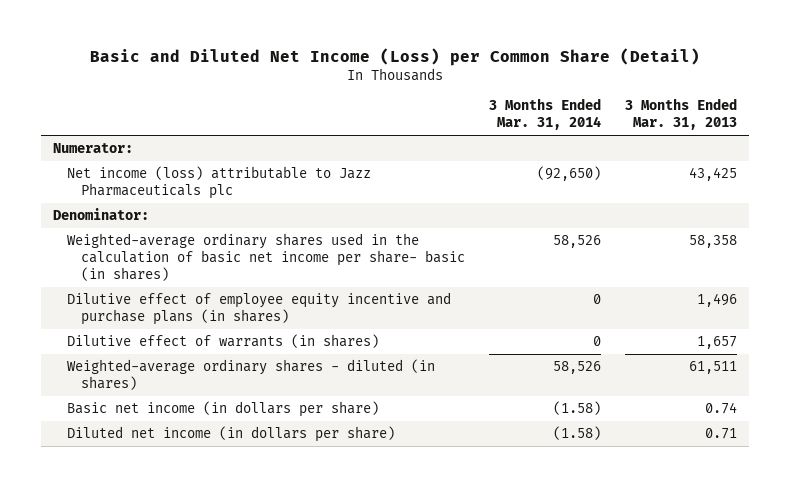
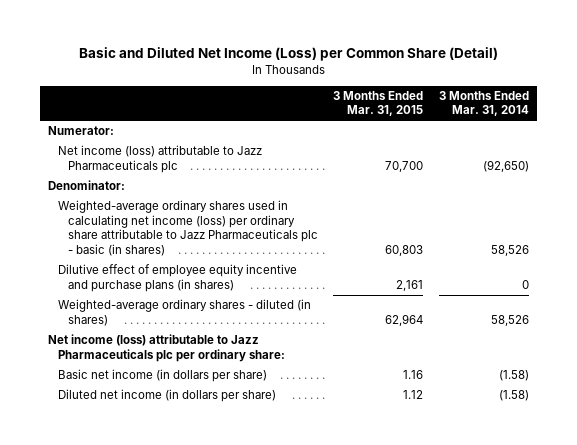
[624,98,737,131] 3 Months Ended Mar. 31, 2013 -> none
none -> [333,90,424,117] 3 Months Ended Mar. 31, 2015
[67,233,466,281] Weighted-average ordinary shares used in the calculation of basic net income per share- basic (in shares) -> [57,200,318,256] Weighted-average ordinary shares used in calculating net income (loss) per ordinary share attributable to Jazz Pharmaceuticals plc - basic (in shares)
[67,334,380,349] Dilutive effect of warrants (in shares) -> none
none -> [48,334,285,362] Net income (loss) attributable to Jazz Pharmaceuticals plc per ordinary share:

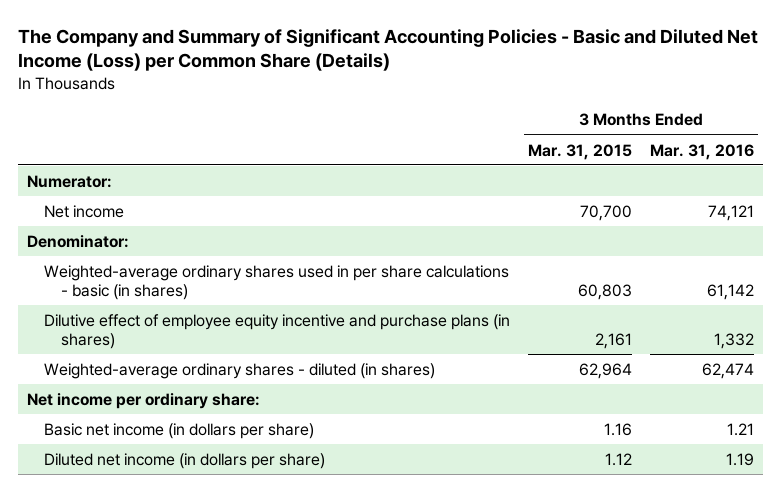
[78,47,498,62] Basic and Diluted Net Income (Loss) per Common Share (Detail) -> [18,28,759,72] The Company and Summary of Significant Accounting Policies - Basic and Diluted Net Income (Loss) per Common Share (Details)
[439,90,530,117] 3 Months Ended Mar. 31, 2014 -> none
none -> [649,143,754,160] Mar. 31, 2016
[57,145,262,173] Net income (loss) attributable to Jazz Pharmaceuticals plc -> [44,204,125,218] Net income
[57,200,318,256] Weighted-average ordinary shares used in calculating net income (loss) per ordinary share attributable to Jazz Pharmaceuticals plc - basic (in shares) -> [44,264,510,301] Weighted-average ordinary shares used in per share calculations - basic (in shares)
[48,334,285,362] Net income (loss) attributable to Jazz Pharmaceuticals plc per ordinary share: -> [27,392,261,409] Net income per ordinary share:

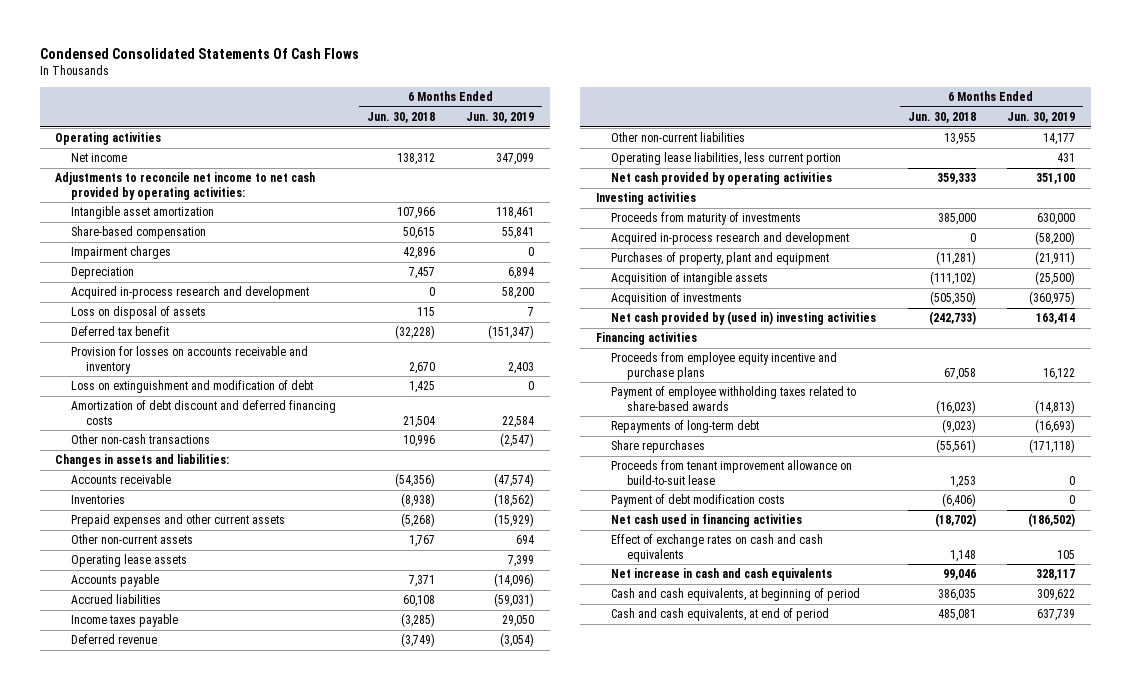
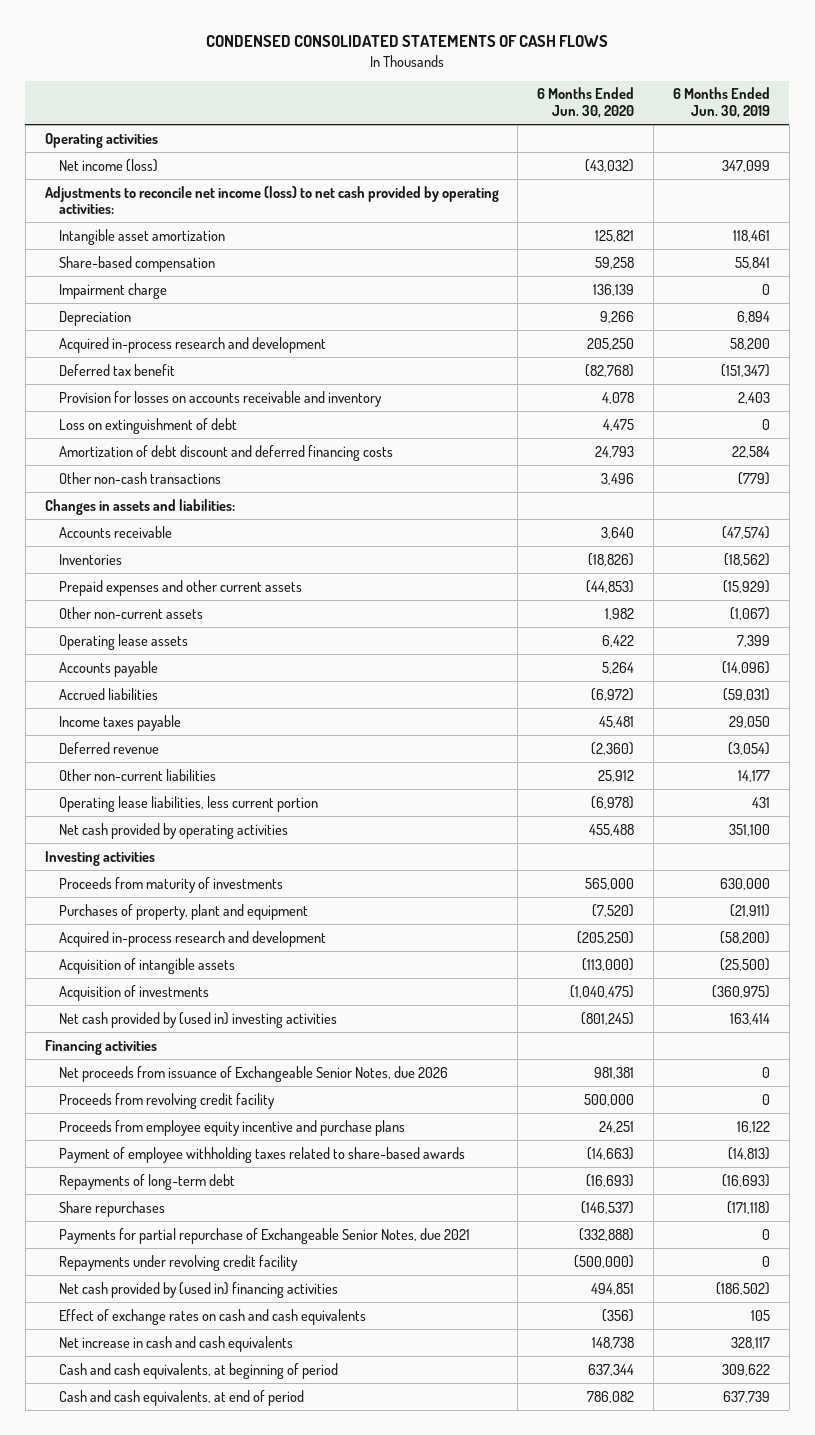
[39,47,359,59] Condensed Consolidated Statements Of Cash Flows -> [206,35,609,48] CONDENSED CONSOLIDATED STATEMENTS OF CASH FLOWS
[367,112,436,124] Jun. 30, 2018 -> none
none -> [537,87,635,118] 6 Months Ended Jun. 30, 2020
[70,153,127,163] Net income -> [58,158,158,172] Net income (loss)
[55,172,316,200] Adjustments to reconcile net income to net cash provided by operating activities: -> [44,185,499,215] Adjustments to reconcile net income (loss) to net cash provided by operating activities:
[70,246,171,260] Impairment charges -> [58,282,167,299] Impairment charge
[70,306,206,320] Loss on disposal of assets -> none
[70,380,313,394] Loss on extinguishment and modification of debt -> [58,417,237,434] Loss on extinguishment of debt
[500,433,535,448] (2,547) -> [738,471,771,485] (779)
[516,535,535,545] 694 -> [730,606,771,620] (1,067)
[611,232,850,246] Acquired in-process research and development -> [58,930,326,947] Acquired in-process research and development
none -> [58,1065,448,1082] Net proceeds from issuance of Exchangeable Senior Notes, due 2026
none -> [58,1092,275,1109] Proceeds from revolving credit facility
[611,460,853,485] Proceeds from tenant improvement allowance on build-to-suit lease -> none
[611,494,786,508] Payment of debt modification costs -> none
none -> [58,1227,470,1244] Payments for partial repurchase of Exchangeable Senior Notes, due 2021
none -> [58,1254,298,1271] Repayments under revolving credit facility
[611,514,803,528] Net cash used in financing activities -> [58,1281,338,1298] Net cash provided by (used in) financing activities

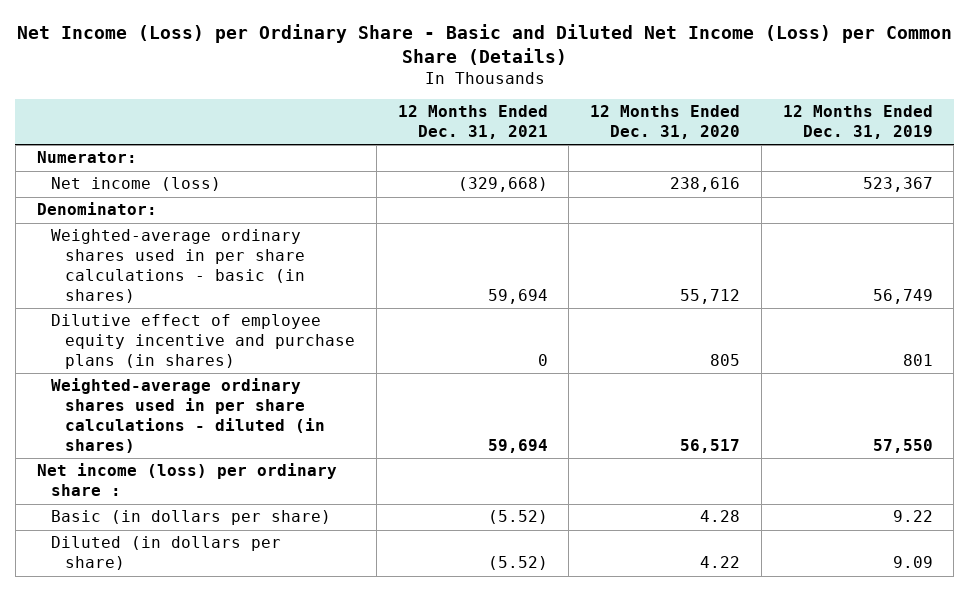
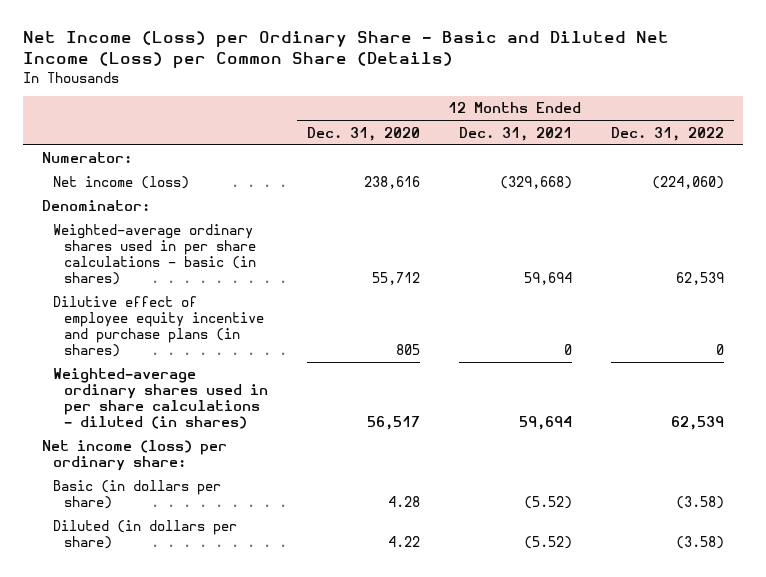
[782,105,933,140] 12 Months Ended Dec. 31, 2019 -> none
none -> [610,126,724,141] Dec. 31, 2022
[36,463,337,497] Net income (loss) per ordinary share : -> [42,440,228,472] Net income (loss) per ordinary share:

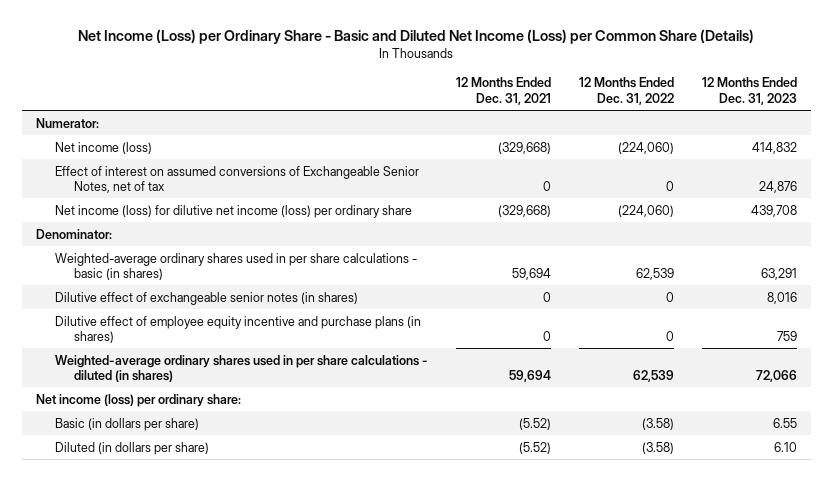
[306,126,420,141] Dec. 31, 2020 -> none
none -> [702,77,798,105] 12 Months Ended Dec. 31, 2023
none -> [54,165,419,194] Effect of interest on assumed conversions of Exchangeable Senior Notes, net of tax
none -> [54,204,412,218] Net income (loss) for dilutive net income (loss) per ordinary share
none -> [54,291,358,305] Dilutive effect of exchangeable senior notes (in shares)

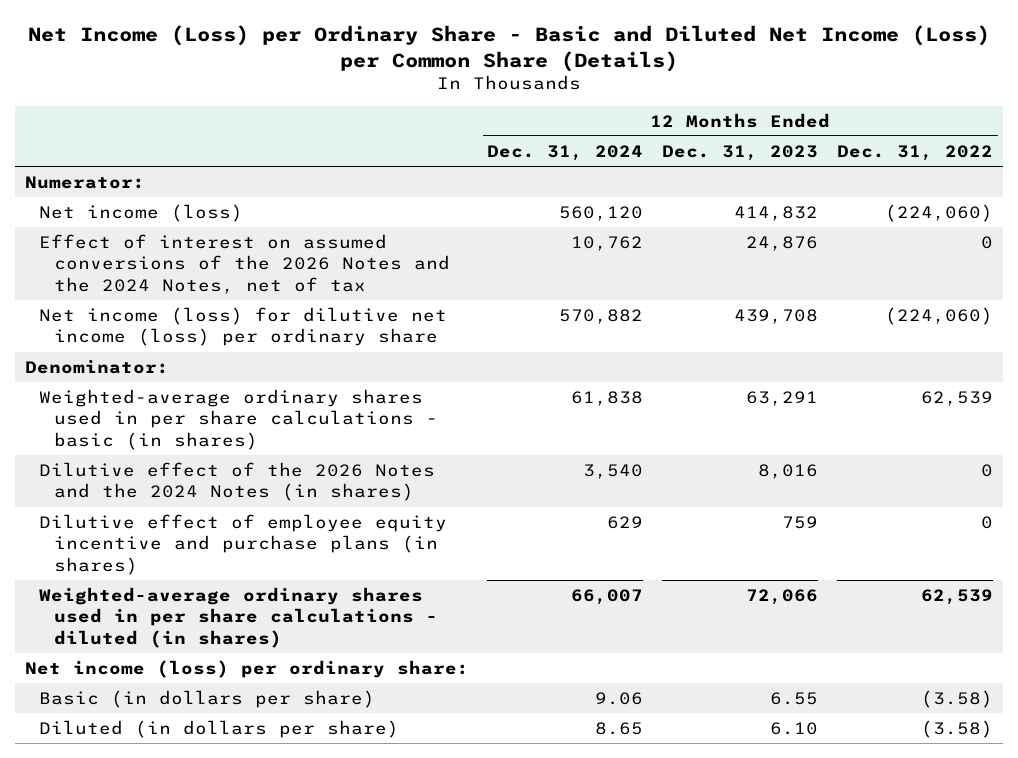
[455,77,551,105] 12 Months Ended Dec. 31, 2021 -> none
none -> [487,144,644,161] Dec. 31, 2024
[54,165,419,194] Effect of interest on assumed conversions of Exchangeable Senior Notes, net of tax -> [39,233,450,294] Effect of interest on assumed conversions of the 2026 Notes and the 2024 Notes, net of tax
[54,291,358,305] Dilutive effect of exchangeable senior notes (in shares) -> [39,461,436,502] Dilutive effect of the 2026 Notes and the 2024 Notes (in shares)

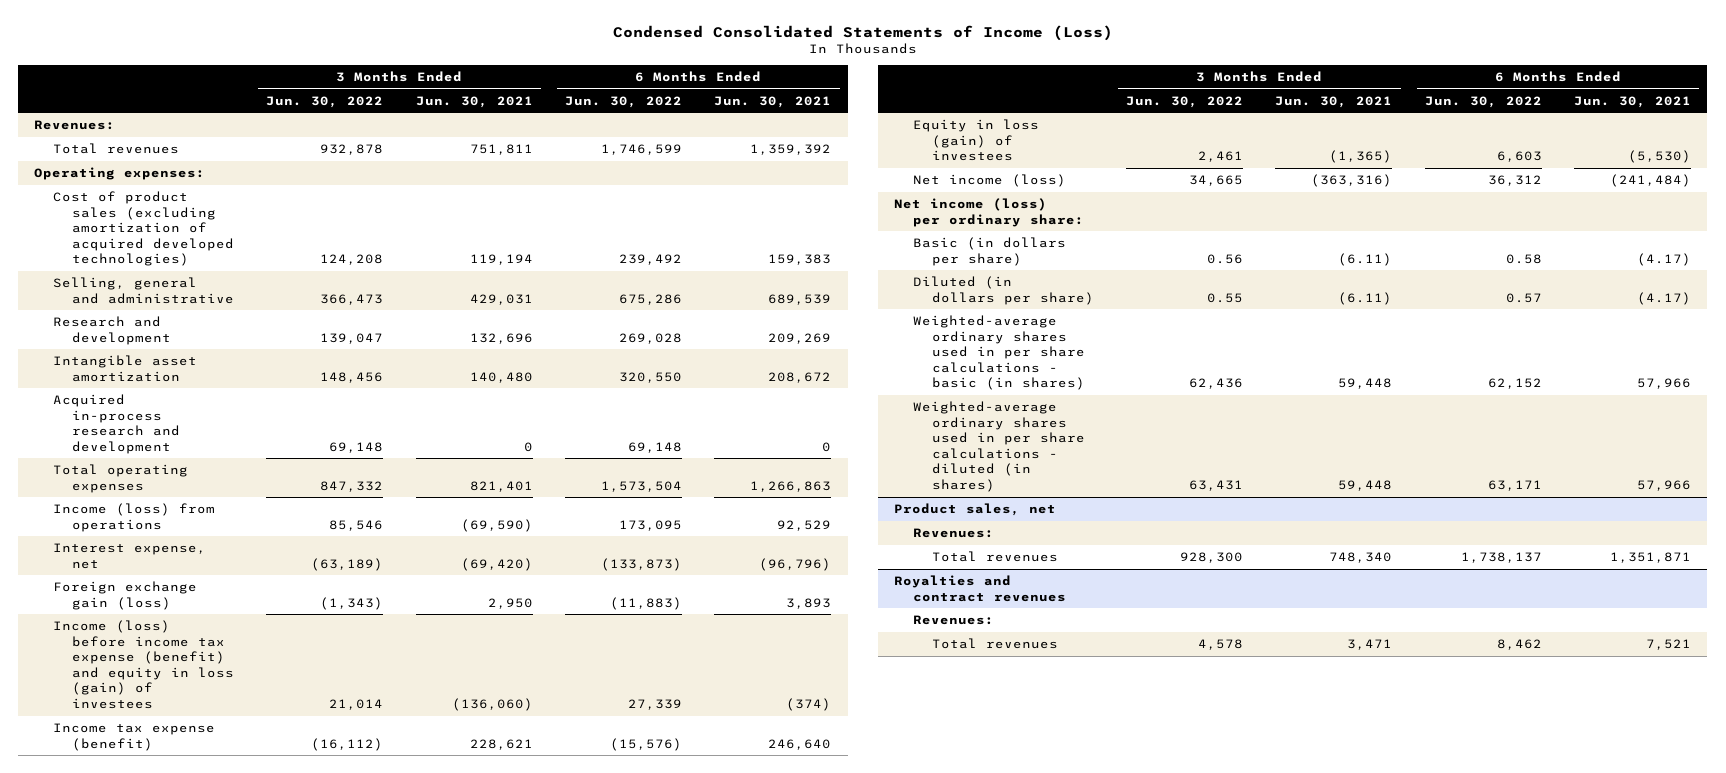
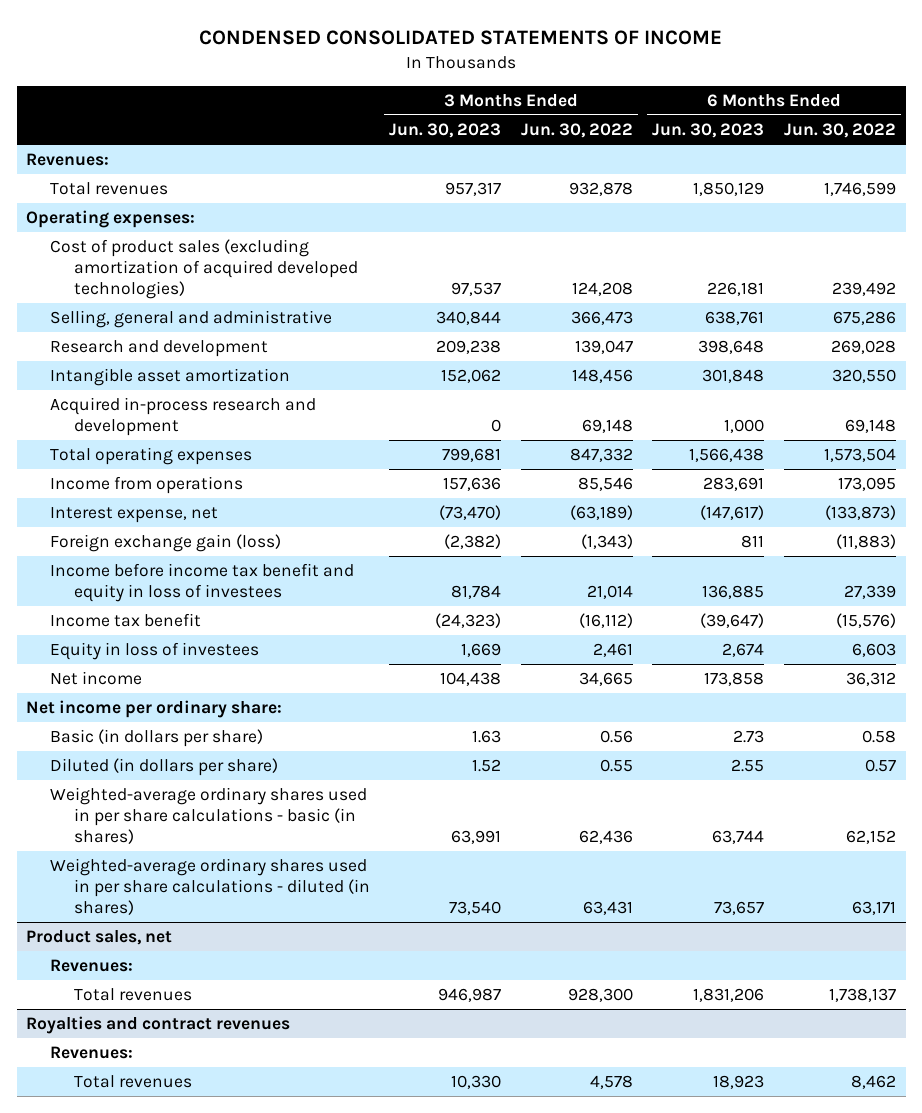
[612,24,1113,41] Condensed Consolidated Statements of Income (Loss) -> [199,30,723,46] CONDENSED CONSOLIDATED STATEMENTS OF INCOME
[415,95,533,108] Jun. 30, 2021 -> none
[714,95,832,108] Jun. 30, 2021 -> none
none -> [389,123,502,139] Jun. 30, 2023
none -> [652,123,765,139] Jun. 30, 2023
[53,502,216,532] Income (loss) from operations -> [50,476,244,495] Income from operations
[53,619,234,710] Income (loss) before income tax expense (benefit) and equity in loss (gain) of investees -> [50,563,355,602] Income before income tax benefit and equity in loss of investees
[53,722,216,751] Income tax expense (benefit) -> [50,613,202,628] Income tax benefit
[912,118,1039,162] Equity in loss (gain) of investees -> [50,642,260,661] Equity in loss of investees
[912,173,1066,187] Net income (loss) -> [50,671,143,686] Net income
[894,197,1084,227] Net income (loss) per ordinary share: -> [26,700,283,719] Net income per ordinary share:

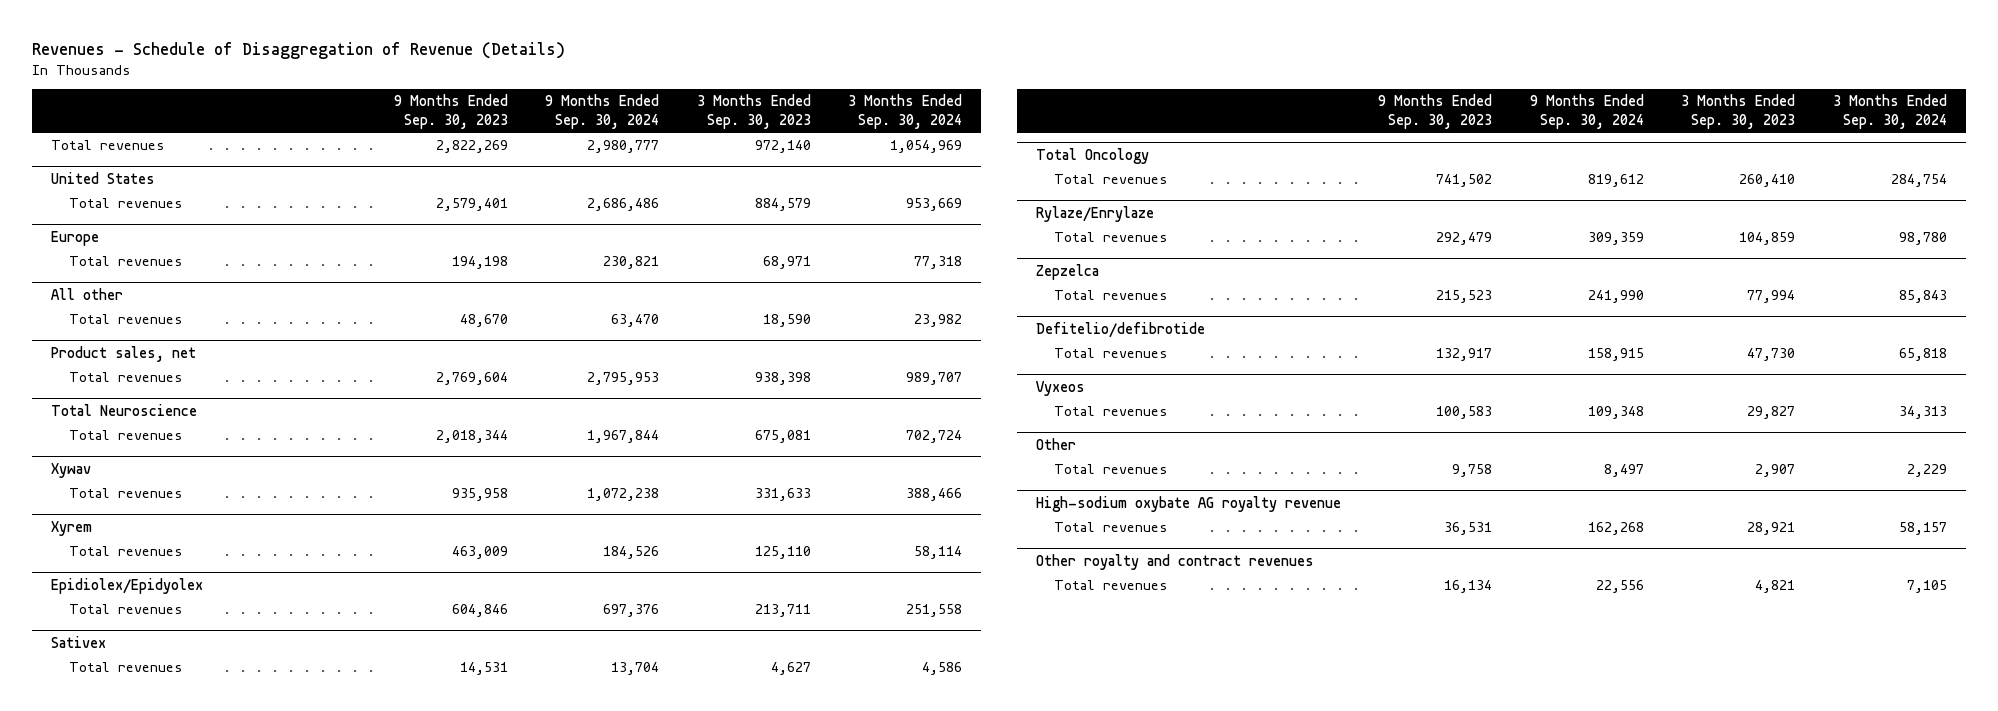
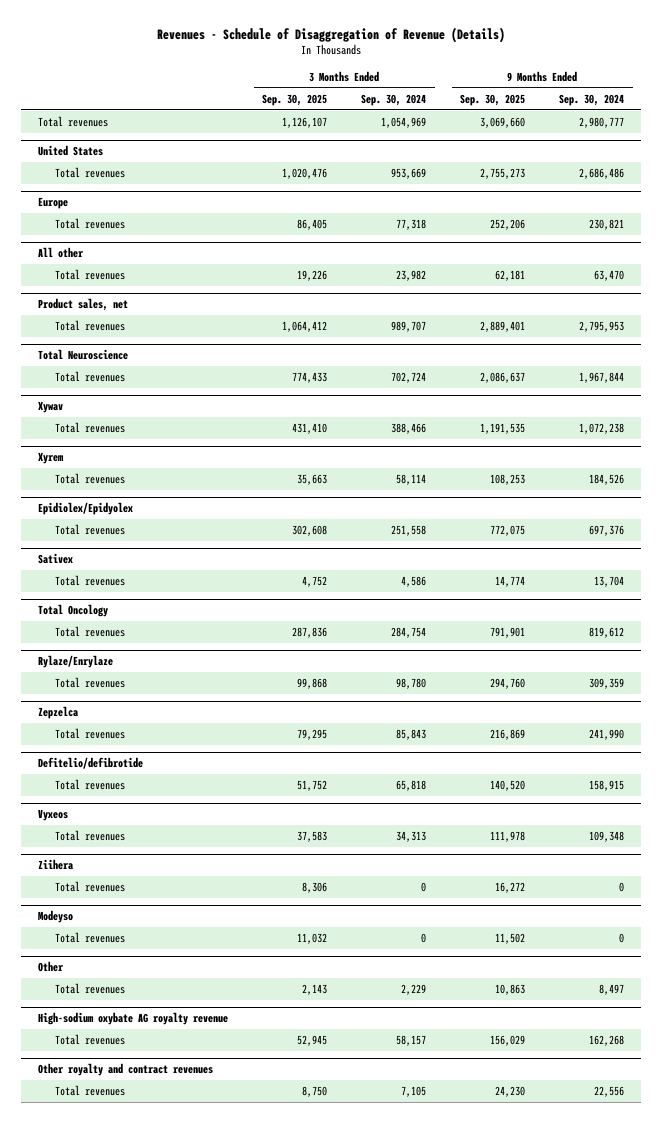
[393,94,508,130] 9 Months Ended Sep. 30, 2023 -> none
[696,94,811,130] 3 Months Ended Sep. 30, 2023 -> none
none -> [262,93,328,106] Sep. 30, 2025
none -> [460,93,526,106] Sep. 30, 2025
none -> [38,859,75,871] Ziihera
none -> [54,880,125,892] Total revenues
none -> [38,910,74,924] Modeyso
none -> [54,931,125,943] Total revenues

